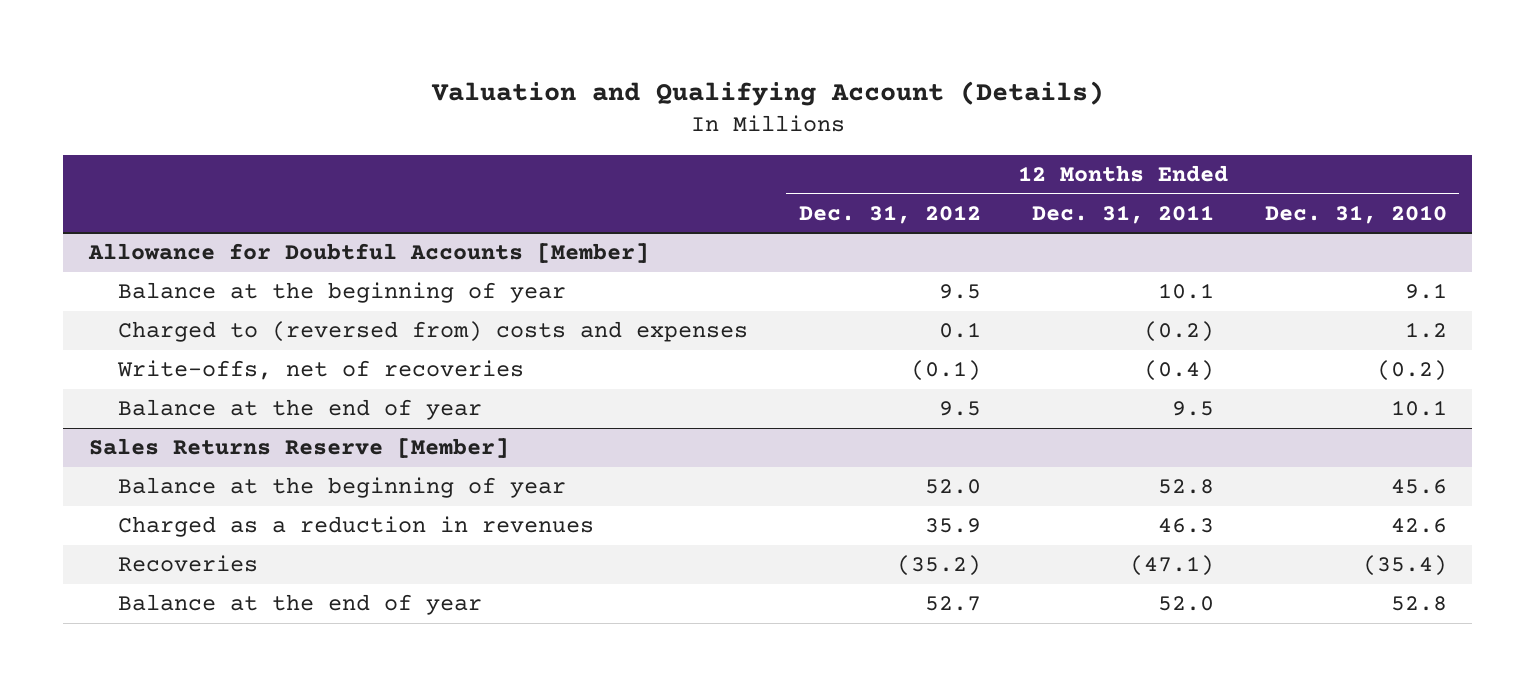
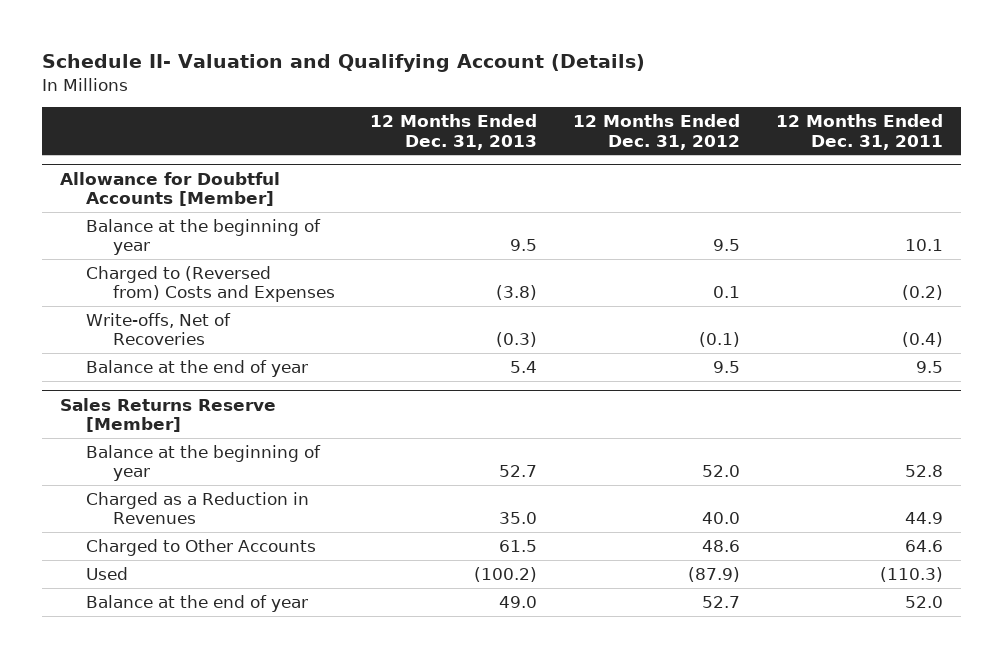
[430,80,1104,106] Valuation and Qualifying Account (Details) -> [42,54,646,73] Schedule II- Valuation and Qualifying Account (Details)
[1264,204,1447,224] Dec. 31, 2010 -> none
none -> [370,114,538,150] 12 Months Ended Dec. 31, 2013
[118,321,749,343] Charged to (reversed from) costs and expenses -> [86,265,335,303] Charged to (Reversed from) Costs and Expenses
[117,360,525,381] Write-offs, net of recoveries -> [86,312,232,346] Write-offs, Net of Recoveries
[118,555,259,573] Recoveries -> none
[118,516,595,538] Charged as a reduction in revenues -> [86,491,310,525] Charged as a Reduction in Revenues
[924,518,981,534] 35.9 -> [702,512,741,525] 40.0
[1157,518,1214,534] 46.3 -> [905,512,944,525] 44.9
none -> [86,538,317,556] Charged to Other Accounts
none -> [86,566,129,580] Used

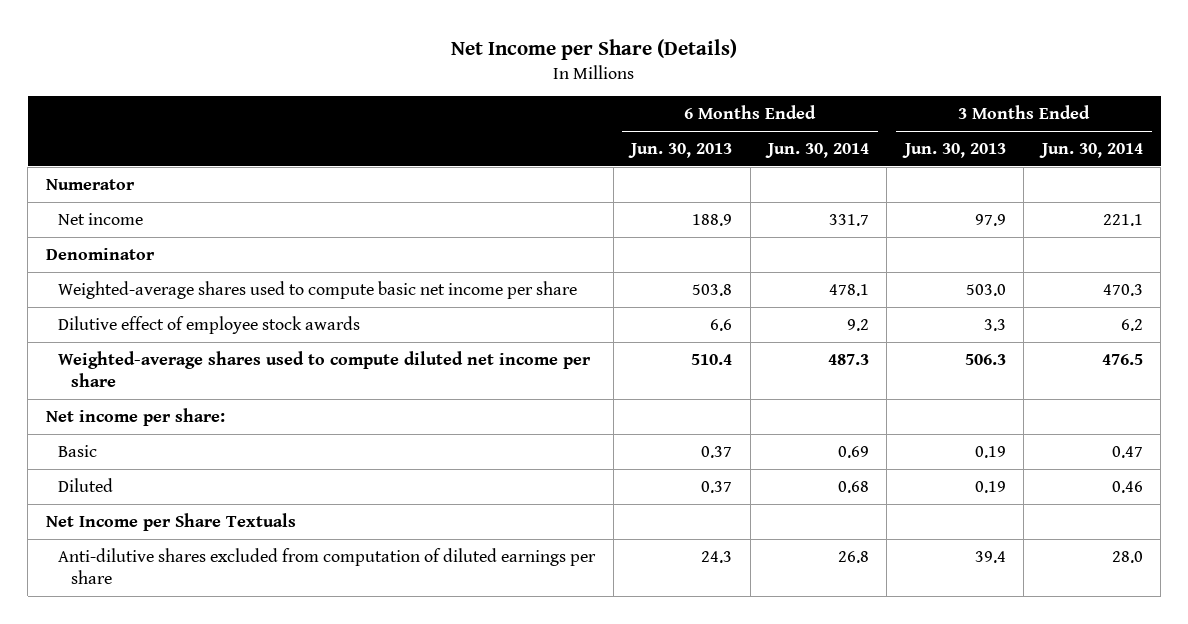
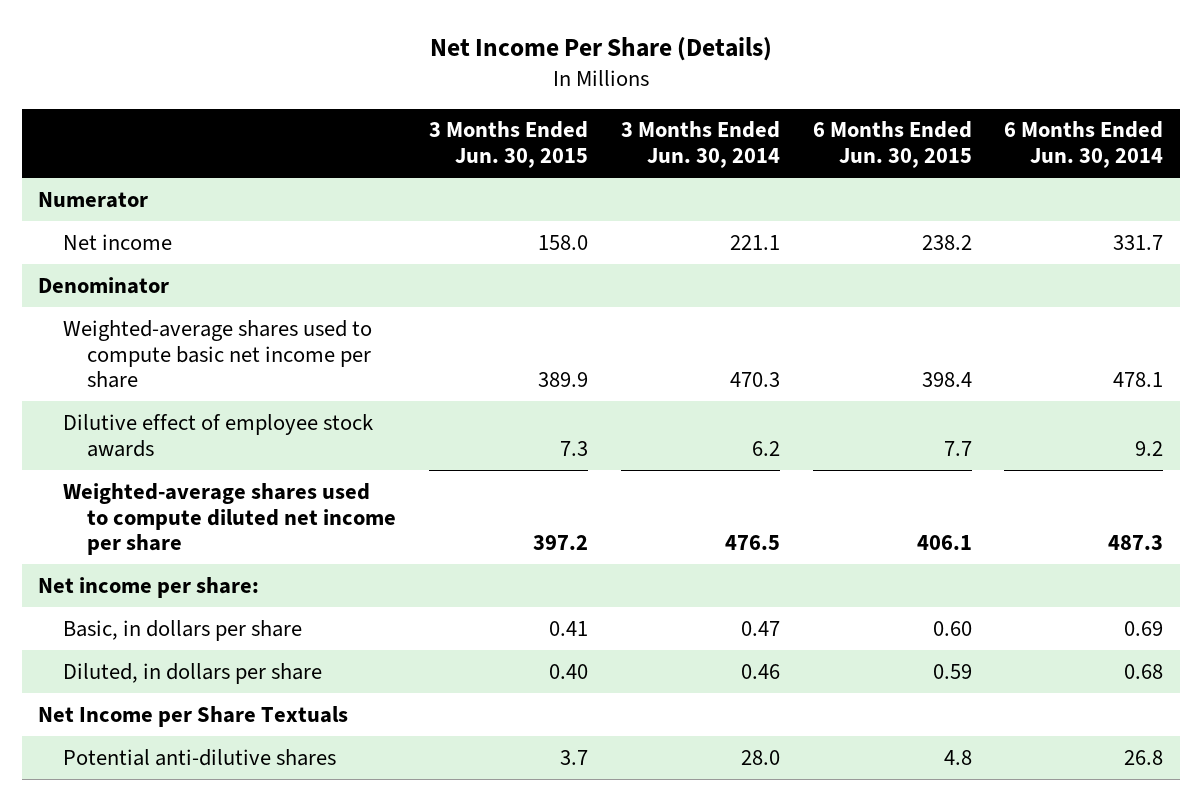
[451,38,738,60] Net Income per Share (Details) -> [429,37,772,62] Net Income Per Share (Details)
[628,142,733,158] Jun. 30, 2013 -> none
[901,142,1006,158] Jun. 30, 2013 -> none
none -> [428,121,588,169] 3 Months Ended Jun. 30, 2015
none -> [812,121,972,169] 6 Months Ended Jun. 30, 2015
[58,444,98,457] Basic -> [62,619,302,641] Basic, in dollars per share
[58,477,114,492] Diluted -> [62,662,322,684] Diluted, in dollars per share
[58,547,597,584] Anti-dilutive shares excluded from computation of diluted earnings per share -> [62,748,336,766] Potential anti-dilutive shares

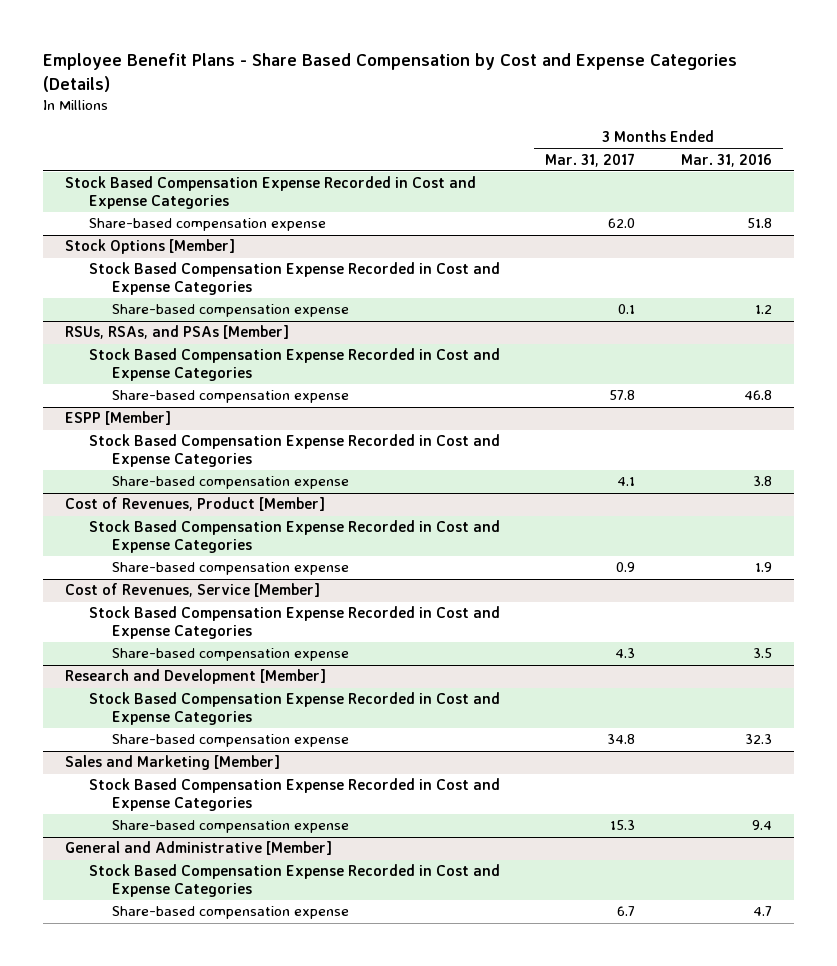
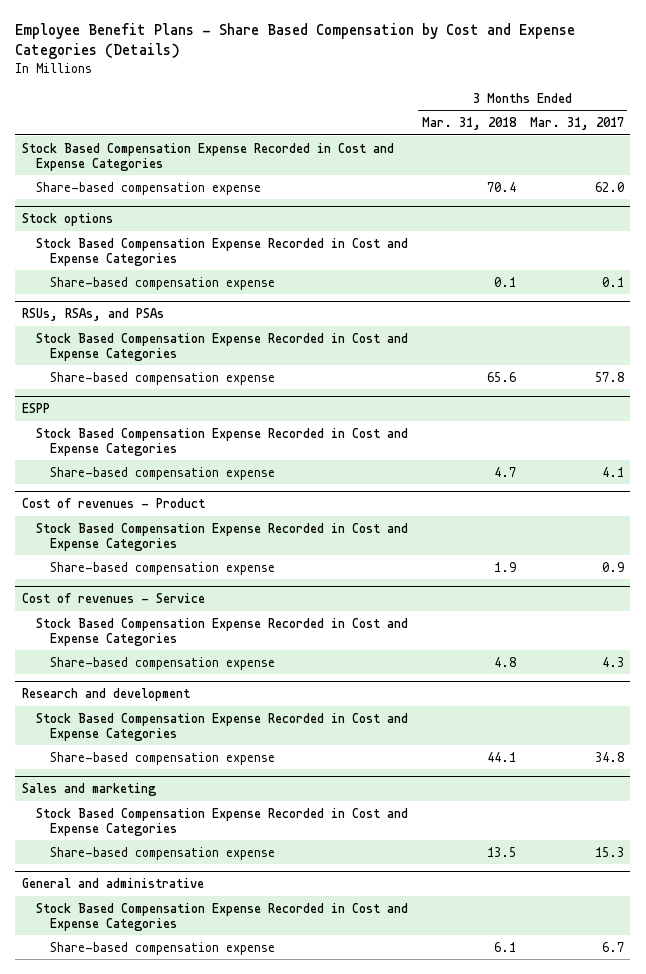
[680,153,772,167] Mar. 31, 2016 -> none
none -> [421,116,517,130] Mar. 31, 2018
[65,239,236,255] Stock Options [Member] -> [22,213,114,227] Stock options
[65,325,290,340] RSUs, RSAs, and PSAs [Member] -> [22,308,165,322] RSUs, RSAs, and PSAs
[65,411,172,426] ESPP [Member] -> [22,403,51,414] ESPP
[65,497,326,512] Cost of Revenues, Product [Member] -> [22,498,206,509] Cost of revenues - Product
[65,583,321,598] Cost of Revenues, Service [Member] -> [22,593,206,604] Cost of revenues - Service
[65,669,327,685] Research and Development [Member] -> [22,688,191,702] Research and development
[65,755,281,771] Sales and Marketing [Member] -> [22,783,158,797] Sales and marketing
[65,841,333,856] General and Administrative [Member] -> [22,878,205,889] General and administrative

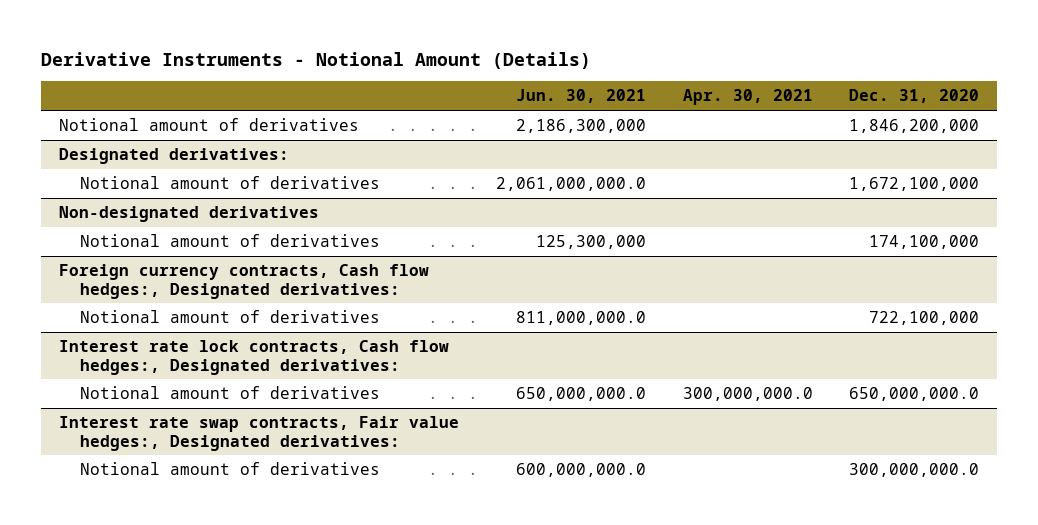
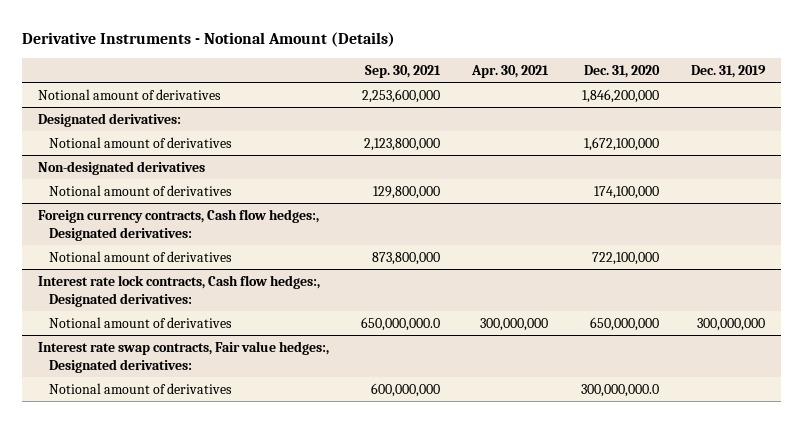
[515,89,646,104] Jun. 30, 2021 -> none
none -> [365,64,442,78] Sep. 30, 2021
none -> [690,64,766,78] Dec. 31, 2019
[682,386,813,401] 300,000,000.0 -> [480,317,549,331] 300,000,000
[849,386,980,401] 650,000,000.0 -> [589,316,659,331] 650,000,000

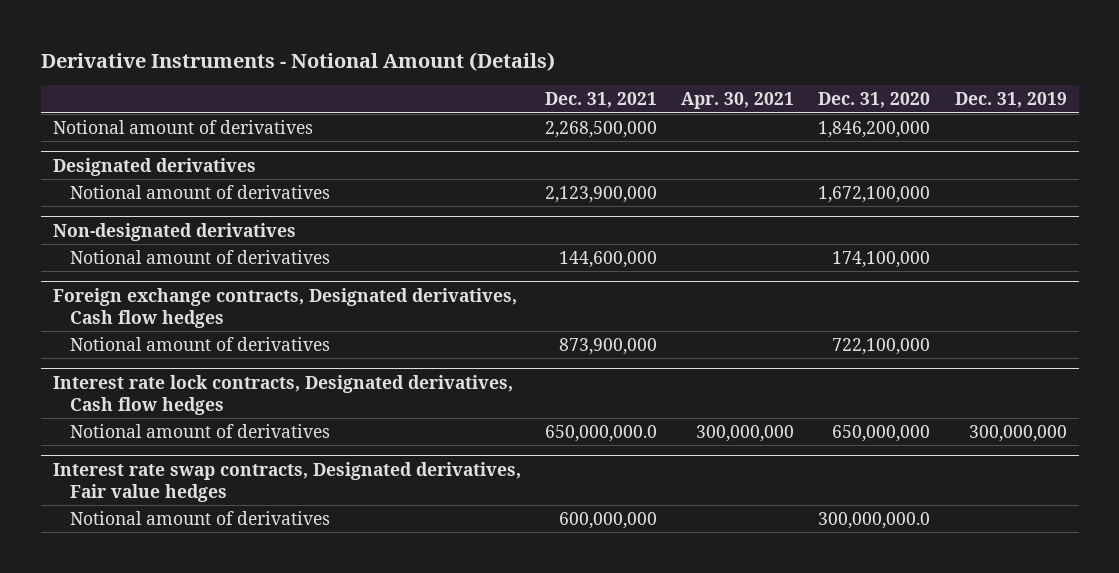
[365,64,442,78] Sep. 30, 2021 -> none
none -> [544,92,657,109] Dec. 31, 2021
[38,112,182,127] Designated derivatives: -> [52,157,256,176] Designated derivatives
[38,208,320,241] Foreign currency contracts, Cash flow hedges:, Designated derivatives: -> [52,287,517,328] Foreign exchange contracts, Designated derivatives, Cash flow hedges
[38,274,321,307] Interest rate lock contracts, Cash flow hedges:, Designated derivatives: -> [52,374,513,415] Interest rate lock contracts, Designated derivatives, Cash flow hedges
[38,340,330,373] Interest rate swap contracts, Fair value hedges:, Designated derivatives: -> [52,461,521,502] Interest rate swap contracts, Designated derivatives, Fair value hedges

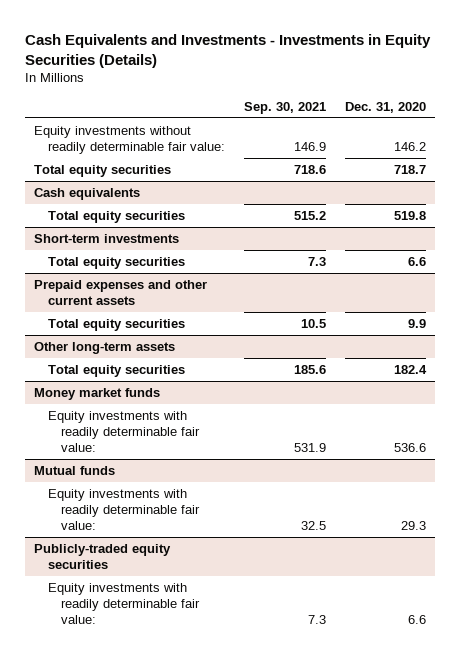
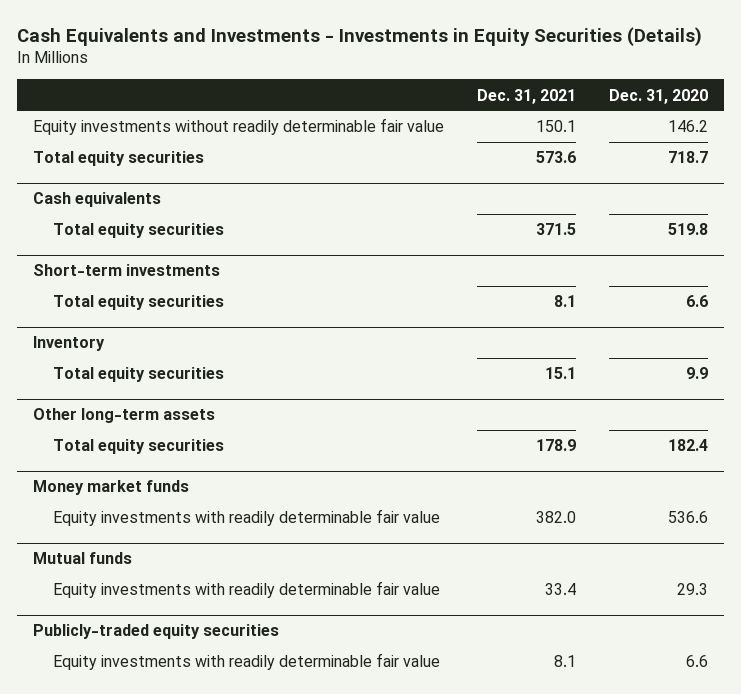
[243,101,326,114] Sep. 30, 2021 -> none
none -> [476,88,576,104] Dec. 31, 2021
[34,125,225,154] Equity investments without readily determinable fair value: -> [33,118,445,136] Equity investments without readily determinable fair value
[34,279,208,305] Prepaid expenses and other current assets -> [33,336,106,352] Inventory
[47,410,200,452] Equity investments with readily determinable fair value: -> [53,509,441,527] Equity investments with readily determinable fair value
[47,488,200,530] Equity investments with readily determinable fair value: -> [53,581,441,599] Equity investments with readily determinable fair value
[47,582,200,624] Equity investments with readily determinable fair value: -> [53,653,441,671] Equity investments with readily determinable fair value

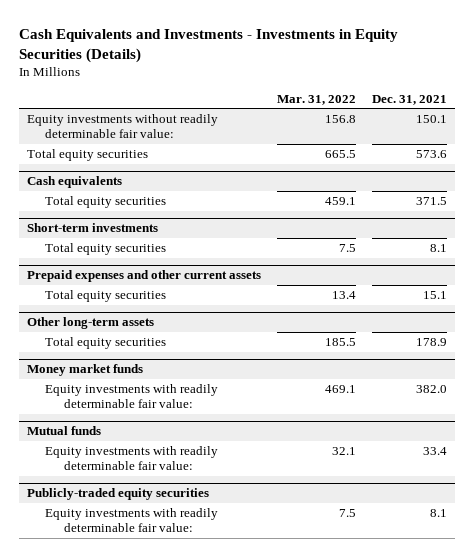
[608,88,708,104] Dec. 31, 2020 -> none
none -> [276,94,356,105] Mar. 31, 2022
[33,118,445,136] Equity investments without readily determinable fair value -> [26,114,218,138] Equity investments without readily determinable fair value:
[33,336,106,352] Inventory -> [26,270,261,283] Prepaid expenses and other current assets
[53,509,441,527] Equity investments with readily determinable fair value -> [45,384,219,408] Equity investments with readily determinable fair value:
[53,581,441,599] Equity investments with readily determinable fair value -> [45,446,219,470] Equity investments with readily determinable fair value:
[53,653,441,671] Equity investments with readily determinable fair value -> [45,508,219,532] Equity investments with readily determinable fair value:

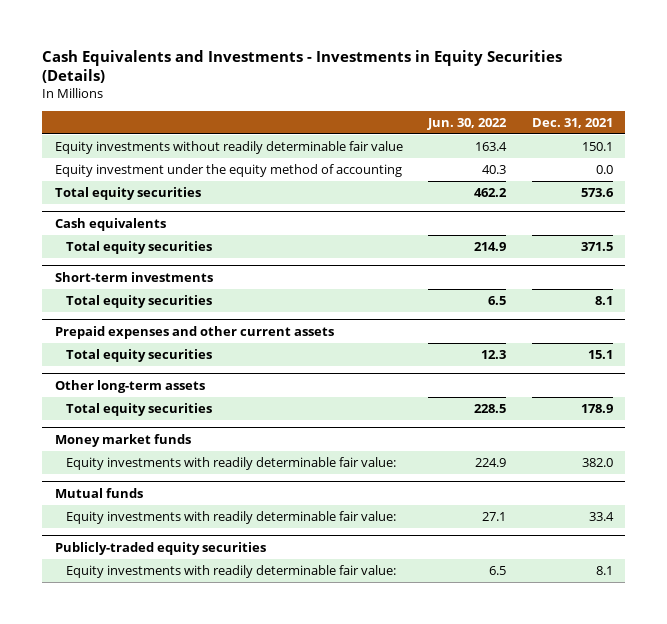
[276,94,356,105] Mar. 31, 2022 -> none
none -> [427,117,508,130] Jun. 30, 2022
[26,114,218,138] Equity investments without readily determinable fair value: -> [54,140,403,154] Equity investments without readily determinable fair value
none -> [54,163,402,177] Equity investment under the equity method of accounting

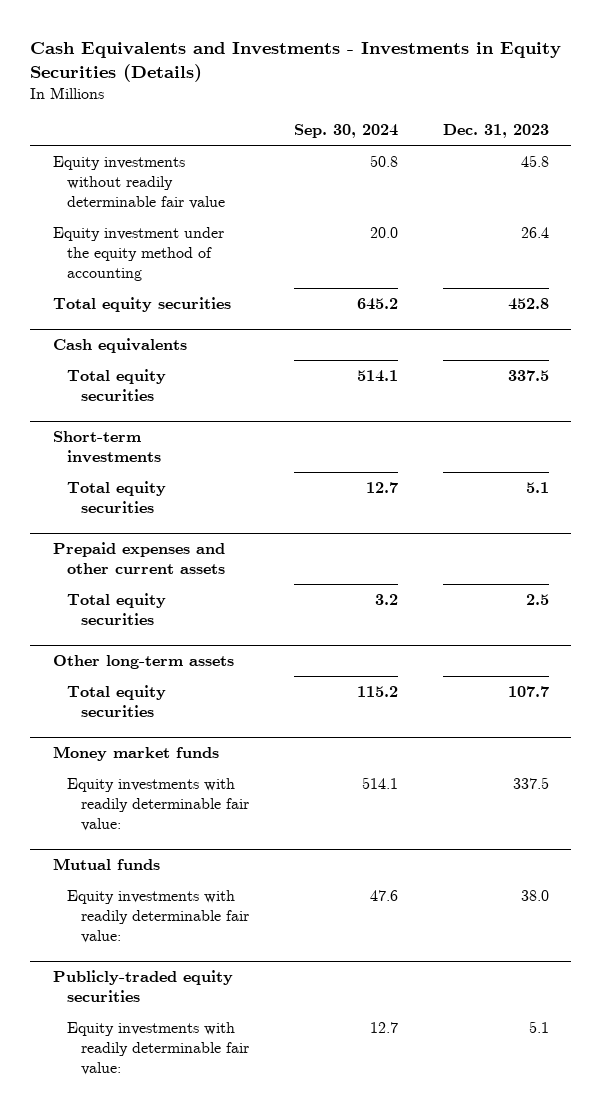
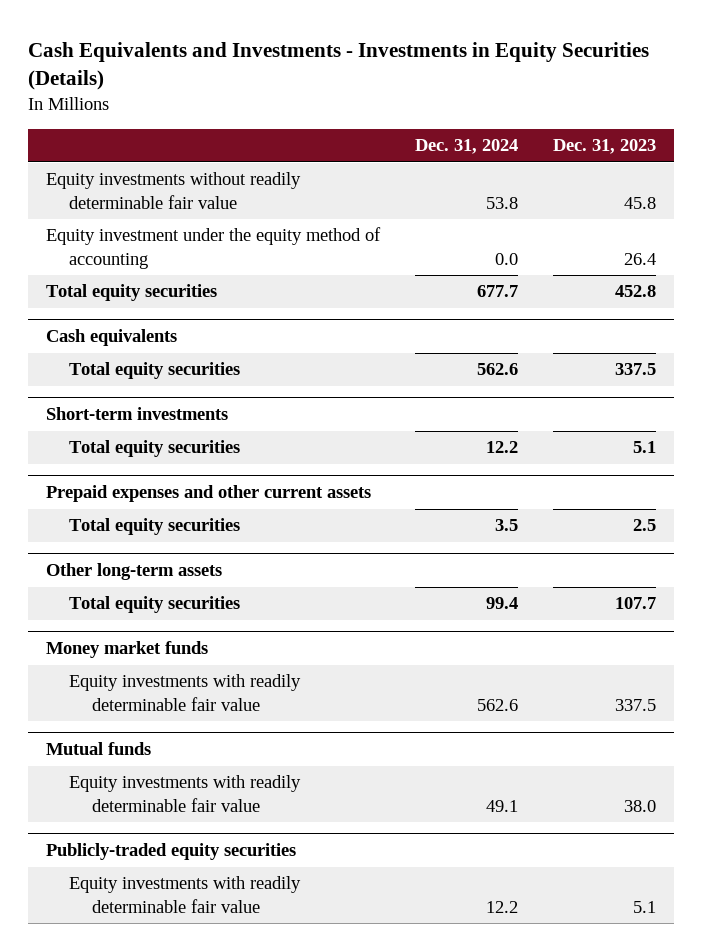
[294,124,399,139] Sep. 30, 2024 -> none
none -> [414,139,518,155] Dec. 31, 2024
[66,777,250,832] Equity investments with readily determinable fair value: -> [68,674,301,711] Equity investments with readily determinable fair value
[66,889,250,944] Equity investments with readily determinable fair value: -> [68,775,301,812] Equity investments with readily determinable fair value
[66,1021,250,1076] Equity investments with readily determinable fair value: -> [68,876,301,913] Equity investments with readily determinable fair value

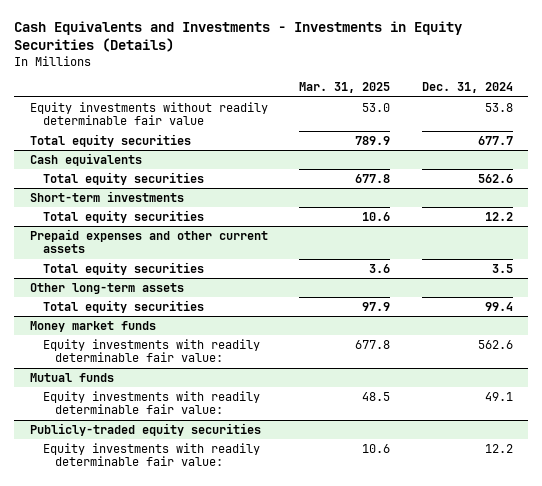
[553,139,657,155] Dec. 31, 2023 -> none
none -> [299,82,391,94] Mar. 31, 2025
[45,227,381,269] Equity investment under the equity method of accounting -> none
[68,674,301,711] Equity investments with readily determinable fair value -> [42,338,260,363] Equity investments with readily determinable fair value:
[68,775,301,812] Equity investments with readily determinable fair value -> [42,390,260,415] Equity investments with readily determinable fair value:
[68,876,301,913] Equity investments with readily determinable fair value -> [42,442,260,467] Equity investments with readily determinable fair value:

